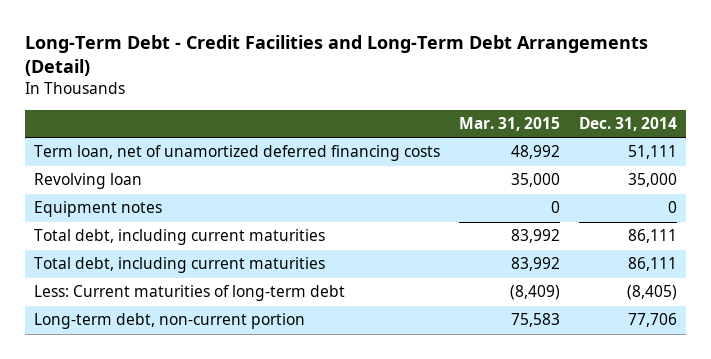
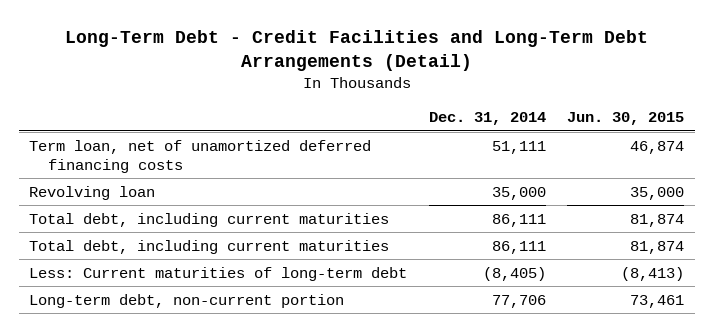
[458,117,560,132] Mar. 31, 2015 -> none
none -> [567,112,685,126] Jun. 30, 2015
[34,201,163,218] Equipment notes -> none

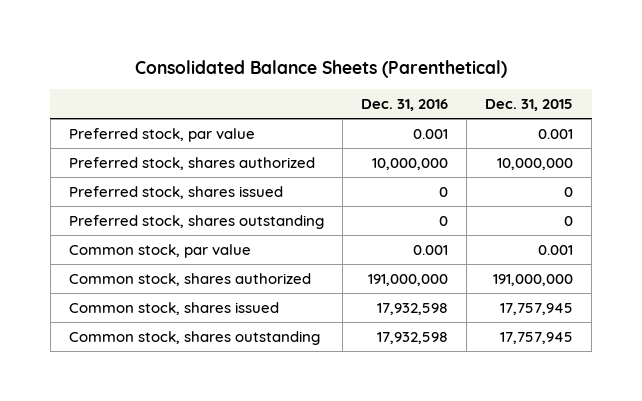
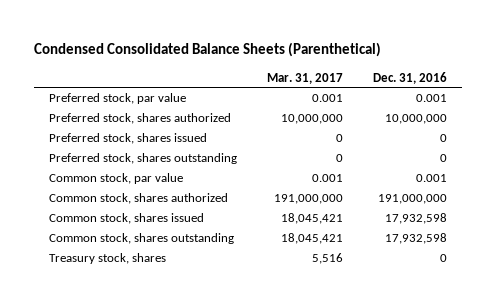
[134,59,507,78] Consolidated Balance Sheets (Parenthetical) -> [34,42,382,58] Condensed Consolidated Balance Sheets (Parenthetical)
[485,98,574,111] Dec. 31, 2015 -> none
none -> [267,72,344,84] Mar. 31, 2017
none -> [49,253,167,265] Treasury stock, shares

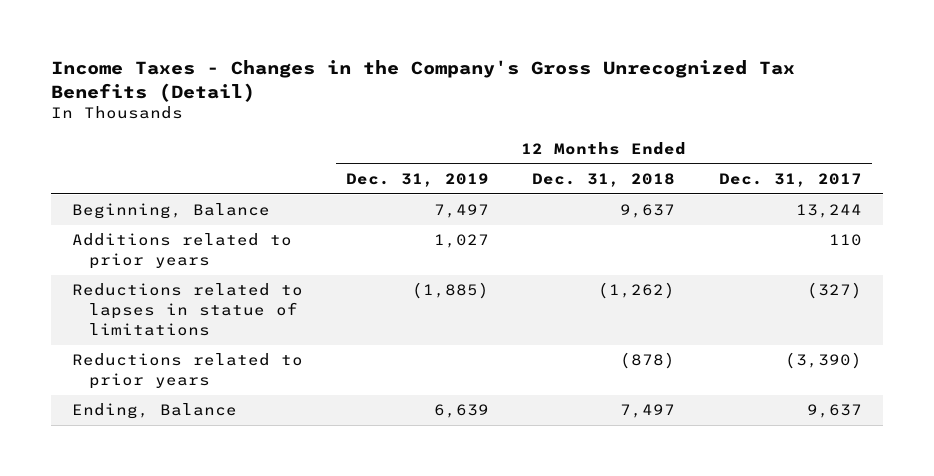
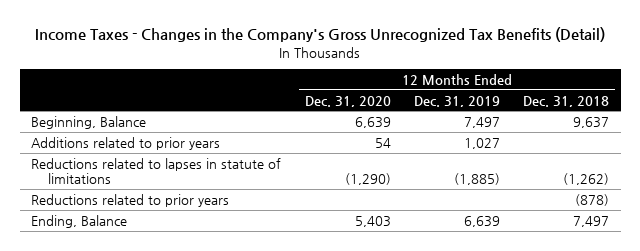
[718,173,862,188] Dec. 31, 2017 -> none
none -> [304,95,391,107] Dec. 31, 2020
[72,283,304,336] Reductions related to lapses in statue of limitations -> [31,157,282,185] Reductions related to lapses in statute of limitations

